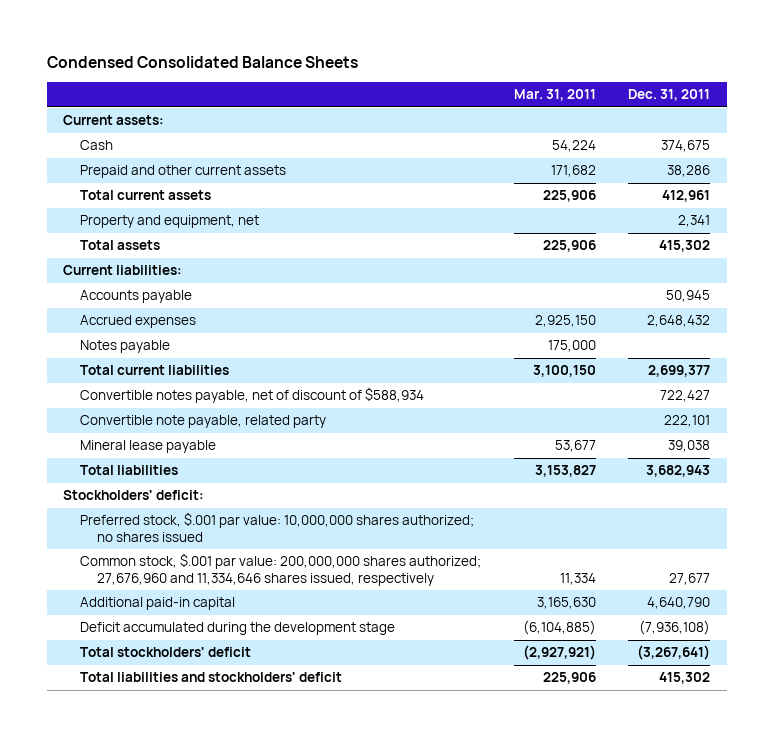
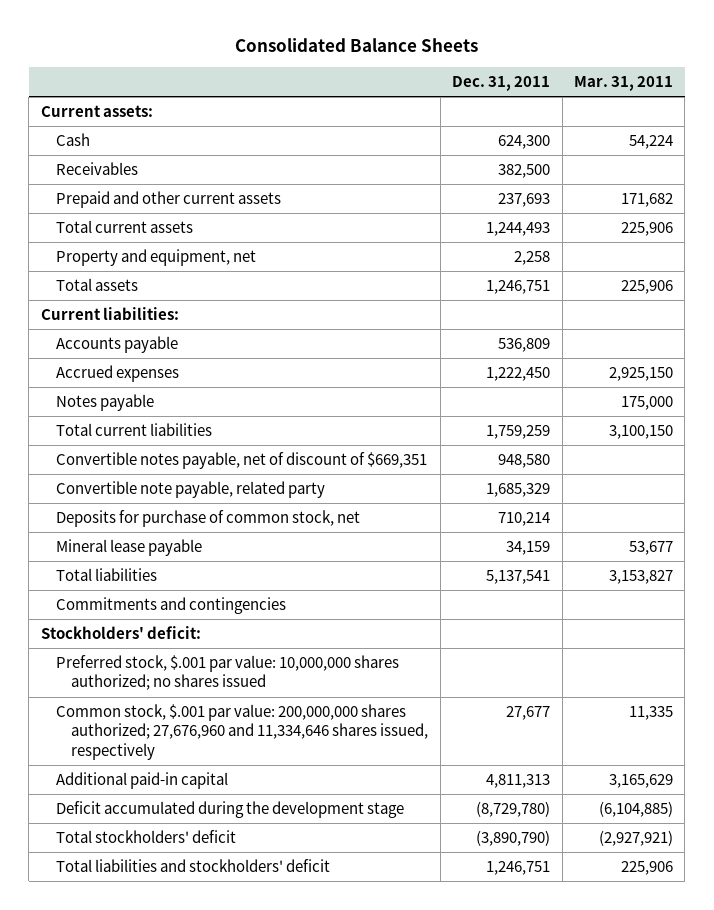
[47,56,359,69] Condensed Consolidated Balance Sheets -> [234,37,478,52] Consolidated Balance Sheets
[661,140,711,153] 374,675 -> [498,135,551,150] 624,300
none -> [55,162,138,176] Receivables
[667,165,711,178] 38,286 -> [498,193,551,208] 237,693
[662,190,711,203] 412,961 -> [486,222,551,237] 1,244,493
[678,215,711,228] 2,341 -> [514,251,551,266] 2,258
[659,240,711,253] 415,302 -> [486,280,551,295] 1,246,751
[666,290,711,303] 50,945 -> [498,338,551,353] 536,809
[647,315,711,328] 2,648,432 -> [486,367,551,382] 1,222,450
[648,365,711,378] 2,699,377 -> [486,425,551,440] 1,759,259
[80,387,425,404] Convertible notes payable, net of discount of $588,934 -> [55,452,427,470] Convertible notes payable, net of discount of $669,351
[660,390,711,403] 722,427 -> [498,454,551,469] 948,580
[664,415,711,428] 222,101 -> [486,483,551,498] 1,685,329
none -> [55,510,360,528] Deposits for purchase of common stock, net
[668,440,711,453] 39,038 -> [506,541,551,556] 34,159
[646,465,711,478] 3,682,943 -> [486,570,551,585] 5,137,541
none -> [55,597,286,615] Commitments and contingencies
[559,572,596,585] 11,334 -> [628,706,673,721] 11,335
[536,597,596,610] 3,165,630 -> [608,774,673,789] 3,165,629
[647,597,711,610] 4,640,790 -> [486,774,551,789] 4,811,313
[639,620,711,636] (7,936,108) -> [476,801,551,818] (8,729,780)
[637,645,711,661] (3,267,641) -> [476,830,551,847] (3,890,790)
[659,672,711,685] 415,302 -> [486,861,551,876] 1,246,751

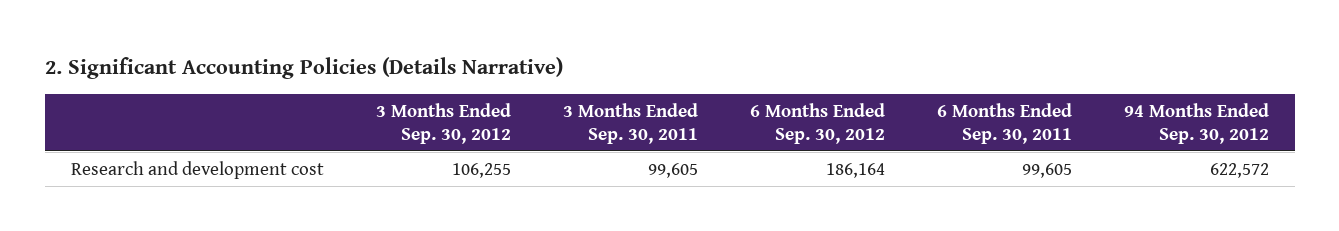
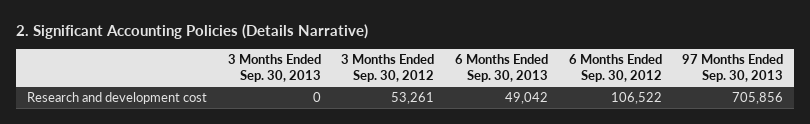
[562,102,698,144] 3 Months Ended Sep. 30, 2011 -> none
[936,102,1072,144] 6 Months Ended Sep. 30, 2011 -> none
[1123,102,1269,144] 94 Months Ended Sep. 30, 2012 -> none
none -> [227,54,321,83] 3 Months Ended Sep. 30, 2013
none -> [454,54,548,83] 6 Months Ended Sep. 30, 2013
none -> [682,54,784,83] 97 Months Ended Sep. 30, 2013
[451,163,511,179] 106,255 -> [391,92,435,105] 53,261
[825,163,885,179] 186,164 -> [610,92,662,105] 106,522

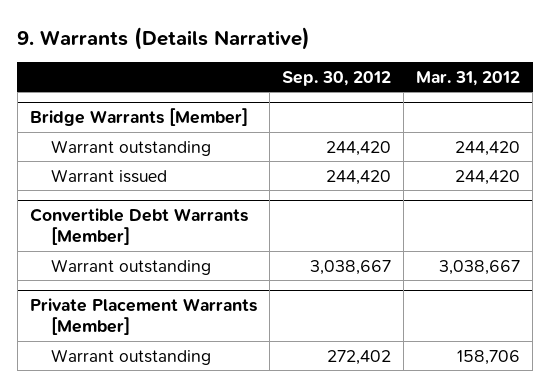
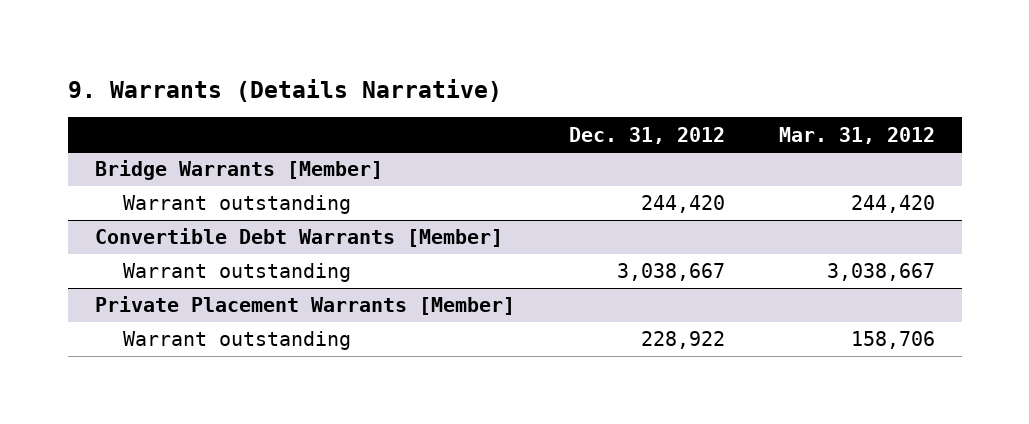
[281,70,391,86] Sep. 30, 2012 -> none
none -> [568,126,725,144] Dec. 31, 2012
[50,168,167,183] Warrant issued -> none

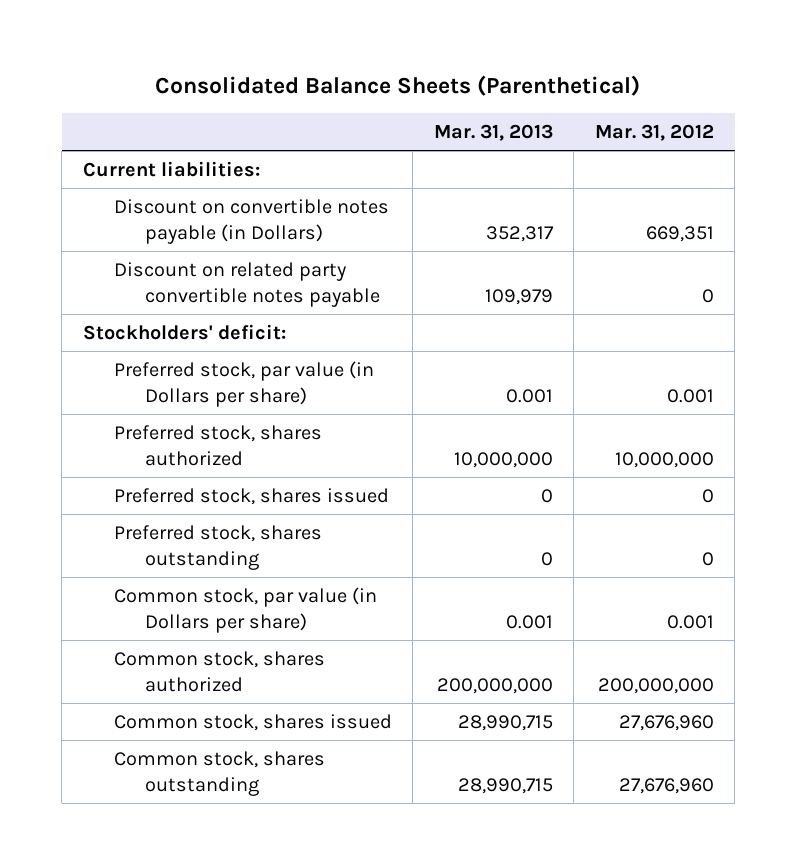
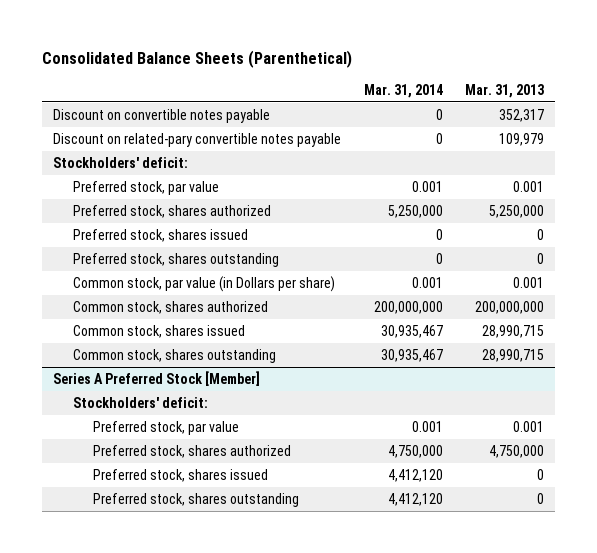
[594,123,714,141] Mar. 31, 2012 -> none
none -> [363,83,443,98] Mar. 31, 2014
[82,161,260,178] Current liabilities: -> none
[113,199,389,244] Discount on convertible notes payable (in Dollars) -> [53,109,271,124] Discount on convertible notes payable
[113,262,381,307] Discount on related party convertible notes payable -> [53,133,342,148] Discount on related-pary convertible notes payable
[113,361,374,407] Preferred stock, par value (in Dollars per share) -> [73,181,220,196] Preferred stock, par value
[453,451,553,468] 10,000,000 -> [489,205,545,219] 5,250,000
none -> [53,371,261,387] Series A Preferred Stock [Member]
none -> [73,397,209,409] Stockholders' deficit:
none -> [92,421,239,436] Preferred stock, par value
none -> [92,445,291,459] Preferred stock, shares authorized
none -> [92,469,268,483] Preferred stock, shares issued
none -> [92,493,299,508] Preferred stock, shares outstanding

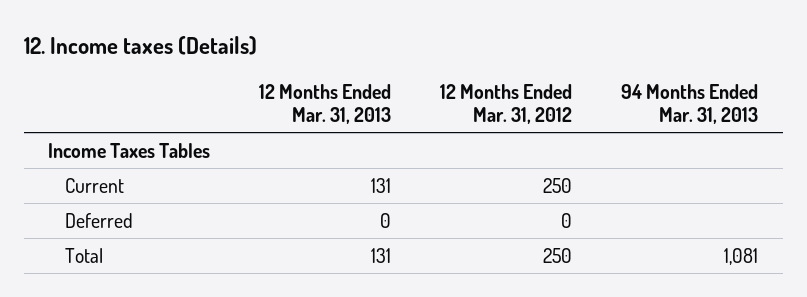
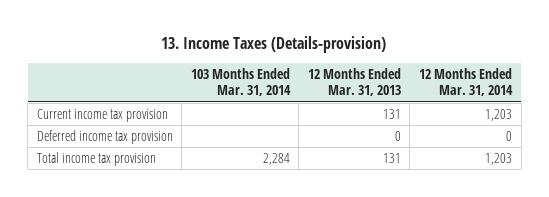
[23,36,257,56] 12. Income taxes (Details) -> [161,36,387,54] 13. Income Taxes (Details-provision)
[440,84,573,124] 12 Months Ended Mar. 31, 2012 -> none
[621,84,759,124] 94 Months Ended Mar. 31, 2013 -> none
none -> [190,67,291,97] 103 Months Ended Mar. 31, 2014
none -> [419,67,514,97] 12 Months Ended Mar. 31, 2014
[48,142,211,158] Income Taxes Tables -> none
[65,177,125,193] Current -> [36,109,168,123] Current income tax provision
[65,212,134,228] Deferred -> [36,130,173,145] Deferred income tax provision
[65,247,104,263] Total -> [36,152,156,167] Total income tax provision

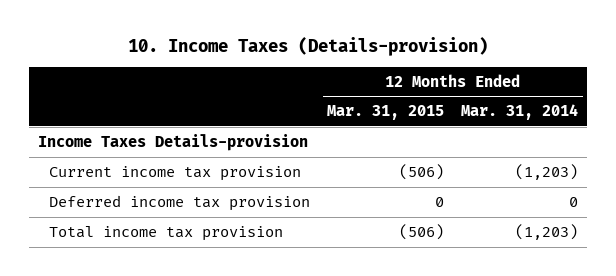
[161,36,387,54] 13. Income Taxes (Details-provision) -> [127,37,488,57] 10. Income Taxes (Details-provision)
[190,67,291,97] 103 Months Ended Mar. 31, 2014 -> none
[307,67,401,97] 12 Months Ended Mar. 31, 2013 -> none
none -> [327,105,445,121] Mar. 31, 2015
none -> [37,133,308,151] Income Taxes Details-provision
[485,109,513,122] 1,203 -> [515,163,579,180] (1,203)
[485,153,513,166] 1,203 -> [515,223,579,240] (1,203)

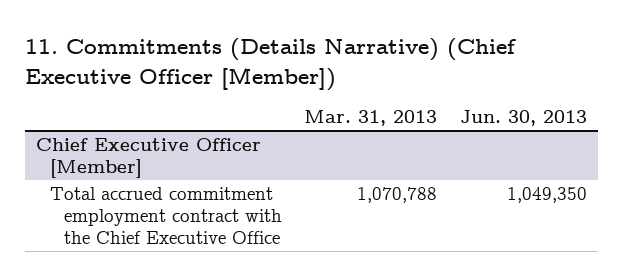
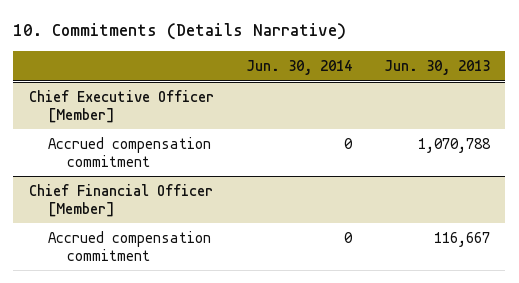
[24,38,516,91] 11. Commitments (Details Narrative) (Chief Executive Officer [Member]) -> [13,23,347,41] 10. Commitments (Details Narrative)
[304,110,438,127] Mar. 31, 2013 -> none
none -> [245,60,352,76] Jun. 30, 2014
[49,187,282,244] Total accrued commitment employment contract with the Chief Executive Office -> none
none -> [48,136,212,167] Accrued compensation commitment
none -> [28,183,213,217] Chief Financial Officer [Member]
none -> [48,230,212,261] Accrued compensation commitment

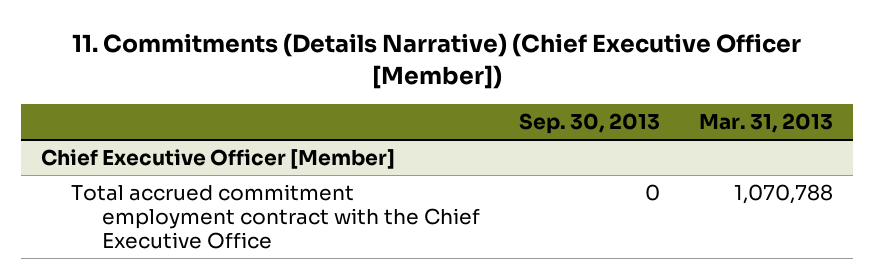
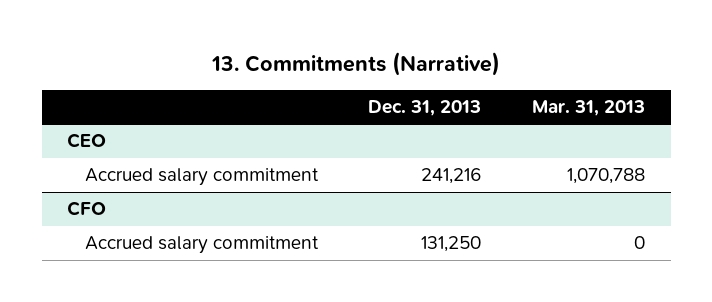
[71,33,801,89] 11. Commitments (Details Narrative) (Chief Executive Officer [Member]) -> [211,51,501,76] 13. Commitments (Narrative)
[518,113,660,135] Sep. 30, 2013 -> none
none -> [368,100,482,117] Dec. 31, 2013
[40,149,395,170] Chief Executive Officer [Member] -> none
none -> [67,133,107,149] CEO
[71,184,480,249] Total accrued commitment employment contract with the Chief Executive Office -> [84,168,319,187] Accrued salary commitment
none -> [67,201,107,217] CFO
none -> [84,236,319,255] Accrued salary commitment

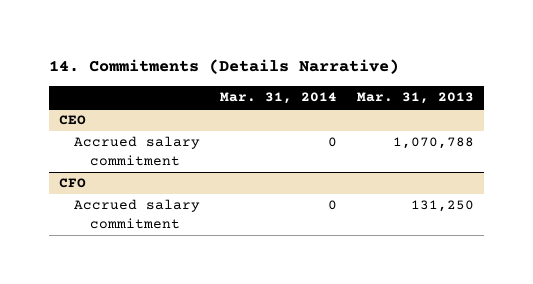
[211,51,501,76] 13. Commitments (Narrative) -> [48,59,399,75] 14. Commitments (Details Narrative)
[368,100,482,117] Dec. 31, 2013 -> none
none -> [220,92,338,105] Mar. 31, 2014
[634,236,646,250] 0 -> [411,200,475,213] 131,250

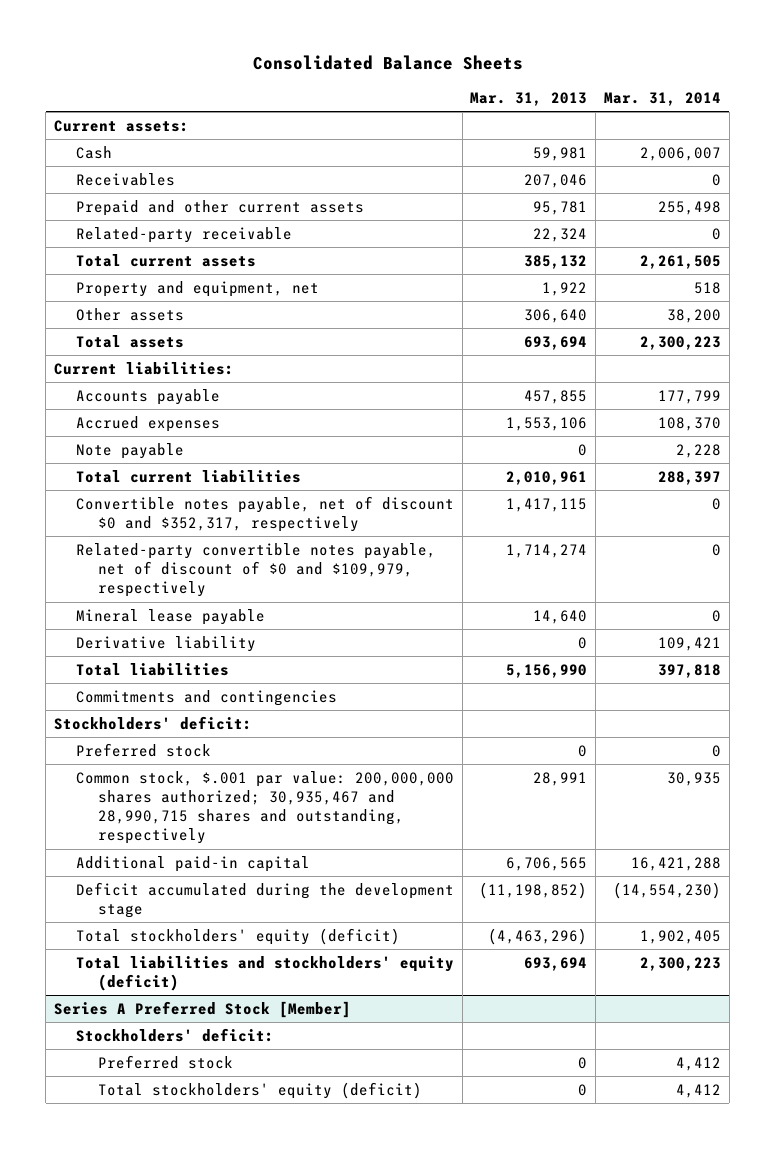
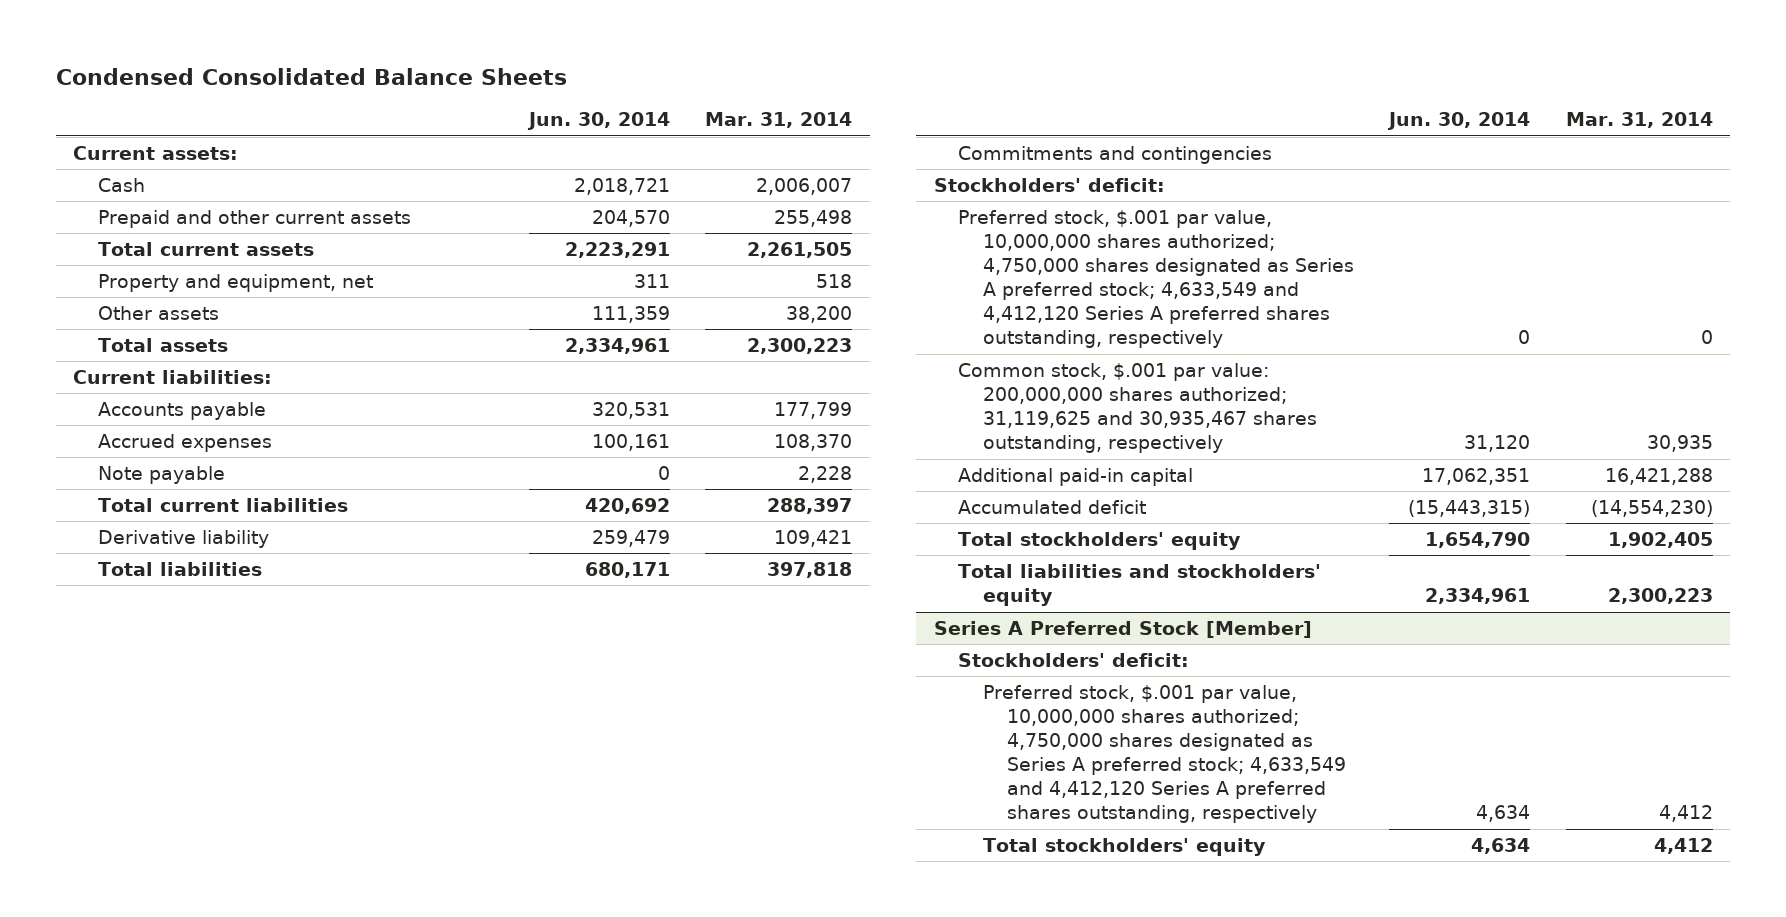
[252,55,523,71] Consolidated Balance Sheets -> [55,67,567,85] Condensed Consolidated Balance Sheets
[470,91,588,106] Mar. 31, 2013 -> none
none -> [526,112,670,131] Jun. 30, 2014
[76,172,176,186] Receivables -> none
[76,226,293,243] Related-party receivable -> none
[76,495,455,532] Convertible notes payable, net of discount $0 and $352,317, respectively -> none
[76,542,437,597] Related-party convertible notes payable, net of discount of $0 and $109,979, respectively -> none
[76,608,266,625] Mineral lease payable -> none
[76,742,212,757] Preferred stock -> [958,210,1354,349] Preferred stock, $.001 par value, 10,000,000 shares authorized; 4,750,000 shares designated as Series A preferred stock; 4,633,549 and 4,412,120 Series A preferred shares outstanding, respectively
[76,770,455,845] Common stock, $.001 par value: 200,000,000 shares authorized; 30,935,467 and 28,990,715 shares and outstanding, respectively -> [958,363,1317,454] Common stock, $.001 par value: 200,000,000 shares authorized; 31,119,625 and 30,935,467 shares outstanding, respectively
[76,881,455,918] Deficit accumulated during the development stage -> [958,500,1147,515] Accumulated deficit
[76,927,401,945] Total stockholders' equity (deficit) -> [958,532,1242,551] Total stockholders' equity
[76,955,455,991] Total liabilities and stockholders' equity (deficit) -> [958,564,1322,607] Total liabilities and stockholders' equity
[97,1054,233,1069] Preferred stock -> [982,685,1347,824] Preferred stock, $.001 par value, 10,000,000 shares authorized; 4,750,000 shares designated as Series A preferred stock; 4,633,549 and 4,412,120 Series A preferred shares outstanding, respectively
[97,1081,422,1099] Total stockholders' equity (deficit) -> [982,838,1266,857] Total stockholders' equity

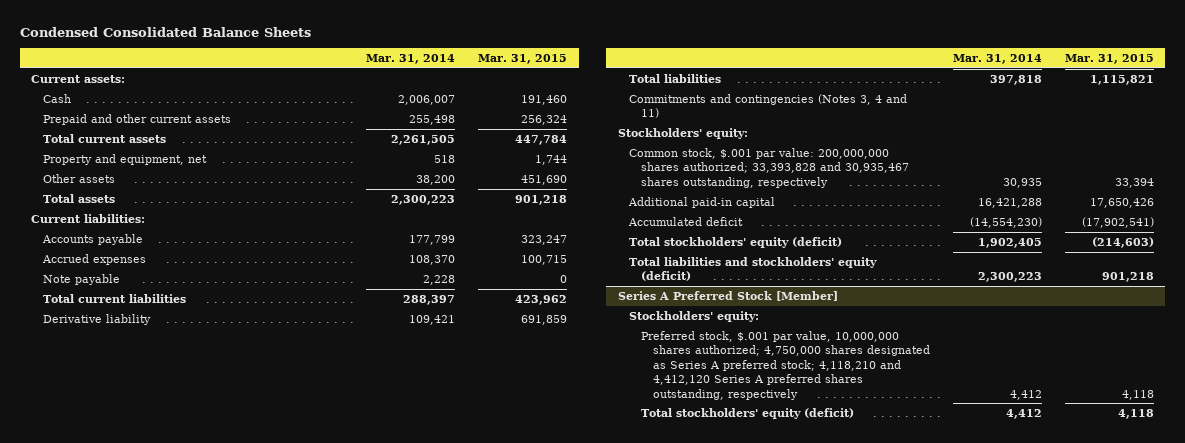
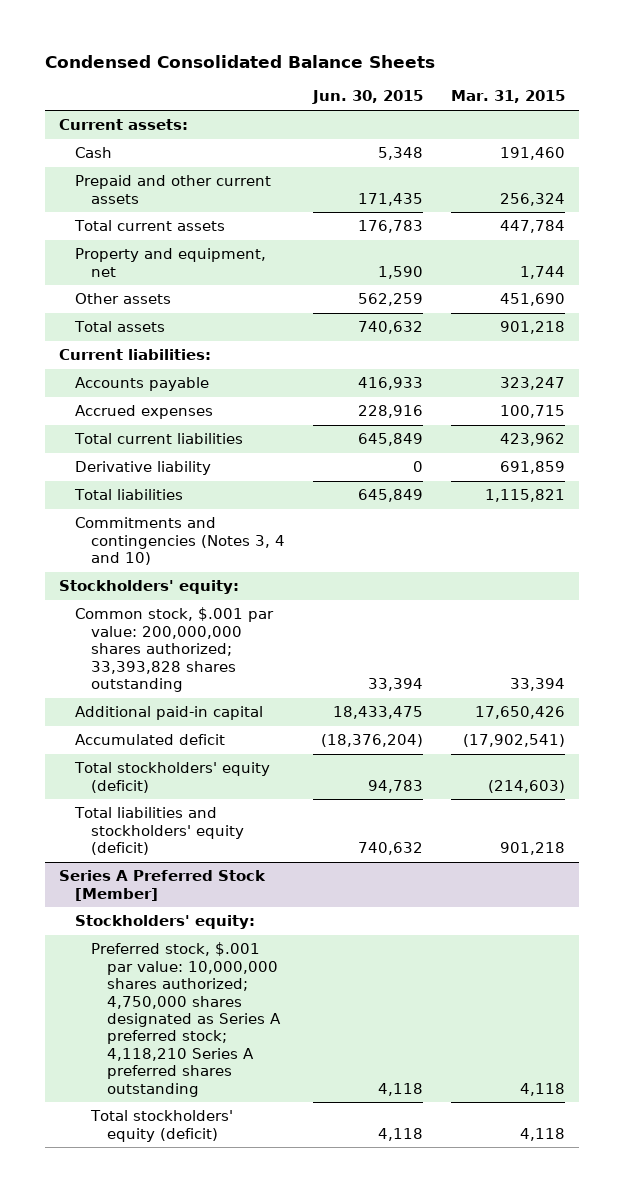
[365,54,455,65] Mar. 31, 2014 -> none
none -> [311,90,423,105] Jun. 30, 2015
[42,273,120,285] Note payable -> none
[629,93,908,119] Commitments and contingencies (Notes 3, 4 and 11) -> [75,517,286,566] Commitments and contingencies (Notes 3, 4 and 10)
[629,147,909,188] Common stock, $.001 par value: 200,000,000 shares authorized; 33,393,828 and 30,935,467 shares outstanding, respectively -> [75,607,275,693] Common stock, $.001 par value: 200,000,000 shares authorized; 33,393,828 shares outstanding
[640,330,930,400] Preferred stock, $.001 par value, 10,000,000 shares authorized; 4,750,000 shares designated as Series A preferred stock; 4,118,210 and 4,412,120 Series A preferred shares outstanding, respectively -> [91,942,282,1097] Preferred stock, $.001 par value: 10,000,000 shares authorized; 4,750,000 shares designated as Series A preferred stock; 4,118,210 Series A preferred shares outstanding

